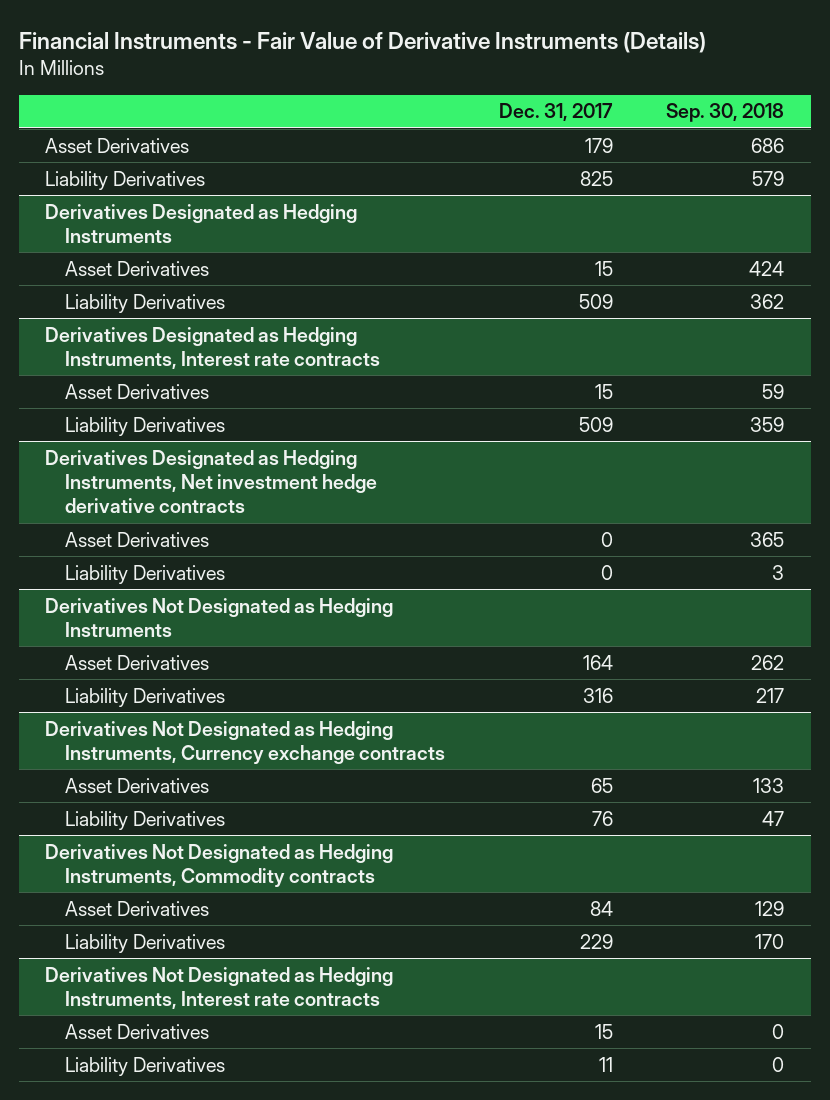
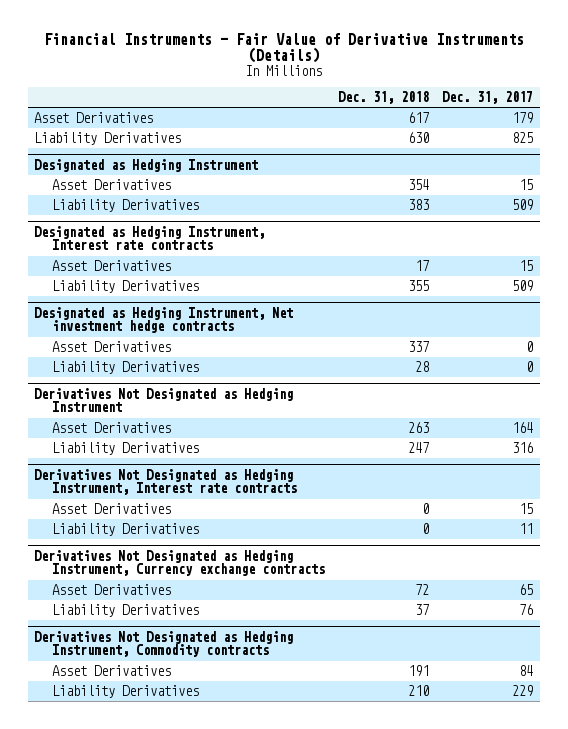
[666,103,785,123] Sep. 30, 2018 -> none
none -> [337,90,429,104] Dec. 31, 2018
[45,203,358,243] Derivatives Designated as Hedging Instruments -> [34,158,259,172] Designated as Hedging Instrument
[45,326,381,369] Derivatives Designated as Hedging Instruments, Interest rate contracts -> [34,225,266,251] Designated as Hedging Instrument, Interest rate contracts
[45,449,378,514] Derivatives Designated as Hedging Instruments, Net investment hedge derivative contracts -> [34,306,294,334] Designated as Hedging Instrument, Net investment hedge contracts
[45,597,394,637] Derivatives Not Designated as Hedging Instruments -> [34,387,294,413] Derivatives Not Designated as Hedging Instrument
none -> [34,468,297,496] Derivatives Not Designated as Hedging Instrument, Interest rate contracts
none -> [51,503,171,515] Asset Derivatives
none -> [51,523,199,537] Liability Derivatives
[45,720,446,764] Derivatives Not Designated as Hedging Instruments, Currency exchange contracts -> [34,549,325,577] Derivatives Not Designated as Hedging Instrument, Currency exchange contracts
[45,843,394,887] Derivatives Not Designated as Hedging Instruments, Commodity contracts -> [34,630,294,658] Derivatives Not Designated as Hedging Instrument, Commodity contracts
[45,966,394,1009] Derivatives Not Designated as Hedging Instruments, Interest rate contracts -> none
[65,1023,210,1039] Asset Derivatives -> none
[65,1056,226,1076] Liability Derivatives -> none

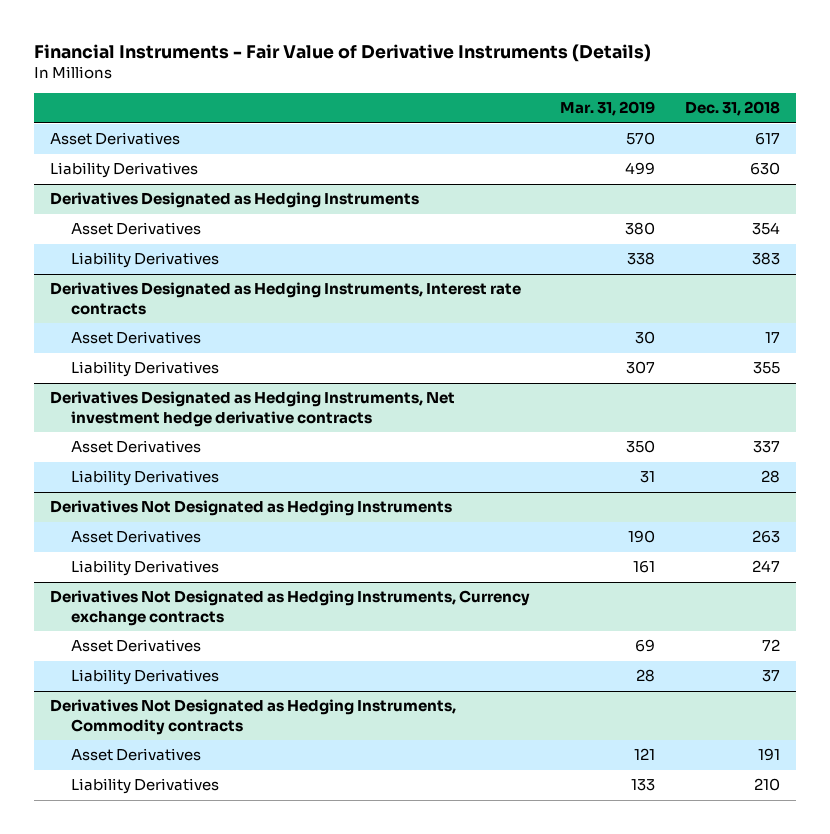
[442,90,534,104] Dec. 31, 2017 -> none
none -> [559,101,655,117] Mar. 31, 2019
[34,158,259,172] Designated as Hedging Instrument -> [49,192,419,209] Derivatives Designated as Hedging Instruments
[34,225,266,251] Designated as Hedging Instrument, Interest rate contracts -> [49,282,521,315] Derivatives Designated as Hedging Instruments, Interest rate contracts
[34,306,294,334] Designated as Hedging Instrument, Net investment hedge contracts -> [49,391,455,427] Derivatives Designated as Hedging Instruments, Net investment hedge derivative contracts
[34,387,294,413] Derivatives Not Designated as Hedging Instrument -> [49,500,452,517] Derivatives Not Designated as Hedging Instruments
[34,468,297,496] Derivatives Not Designated as Hedging Instrument, Interest rate contracts -> none
[51,503,171,515] Asset Derivatives -> none
[51,523,199,537] Liability Derivatives -> none
[34,549,325,577] Derivatives Not Designated as Hedging Instrument, Currency exchange contracts -> [49,590,530,626] Derivatives Not Designated as Hedging Instruments, Currency exchange contracts
[34,630,294,658] Derivatives Not Designated as Hedging Instrument, Commodity contracts -> [49,699,456,735] Derivatives Not Designated as Hedging Instruments, Commodity contracts

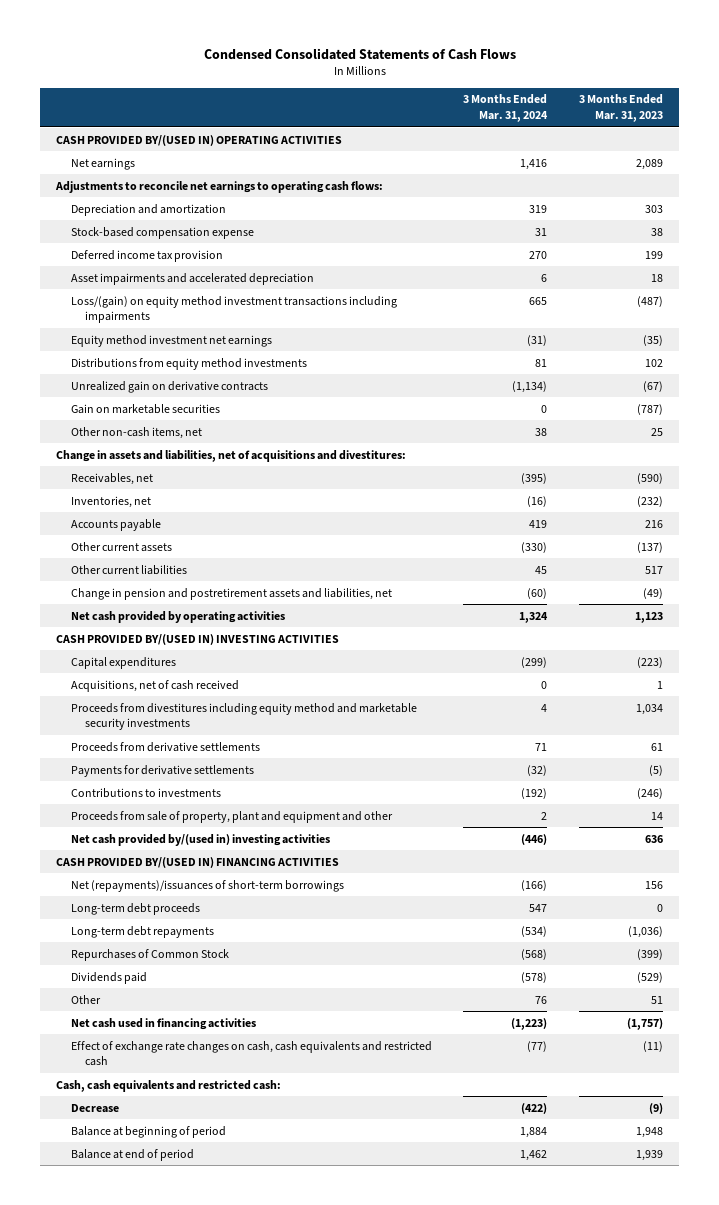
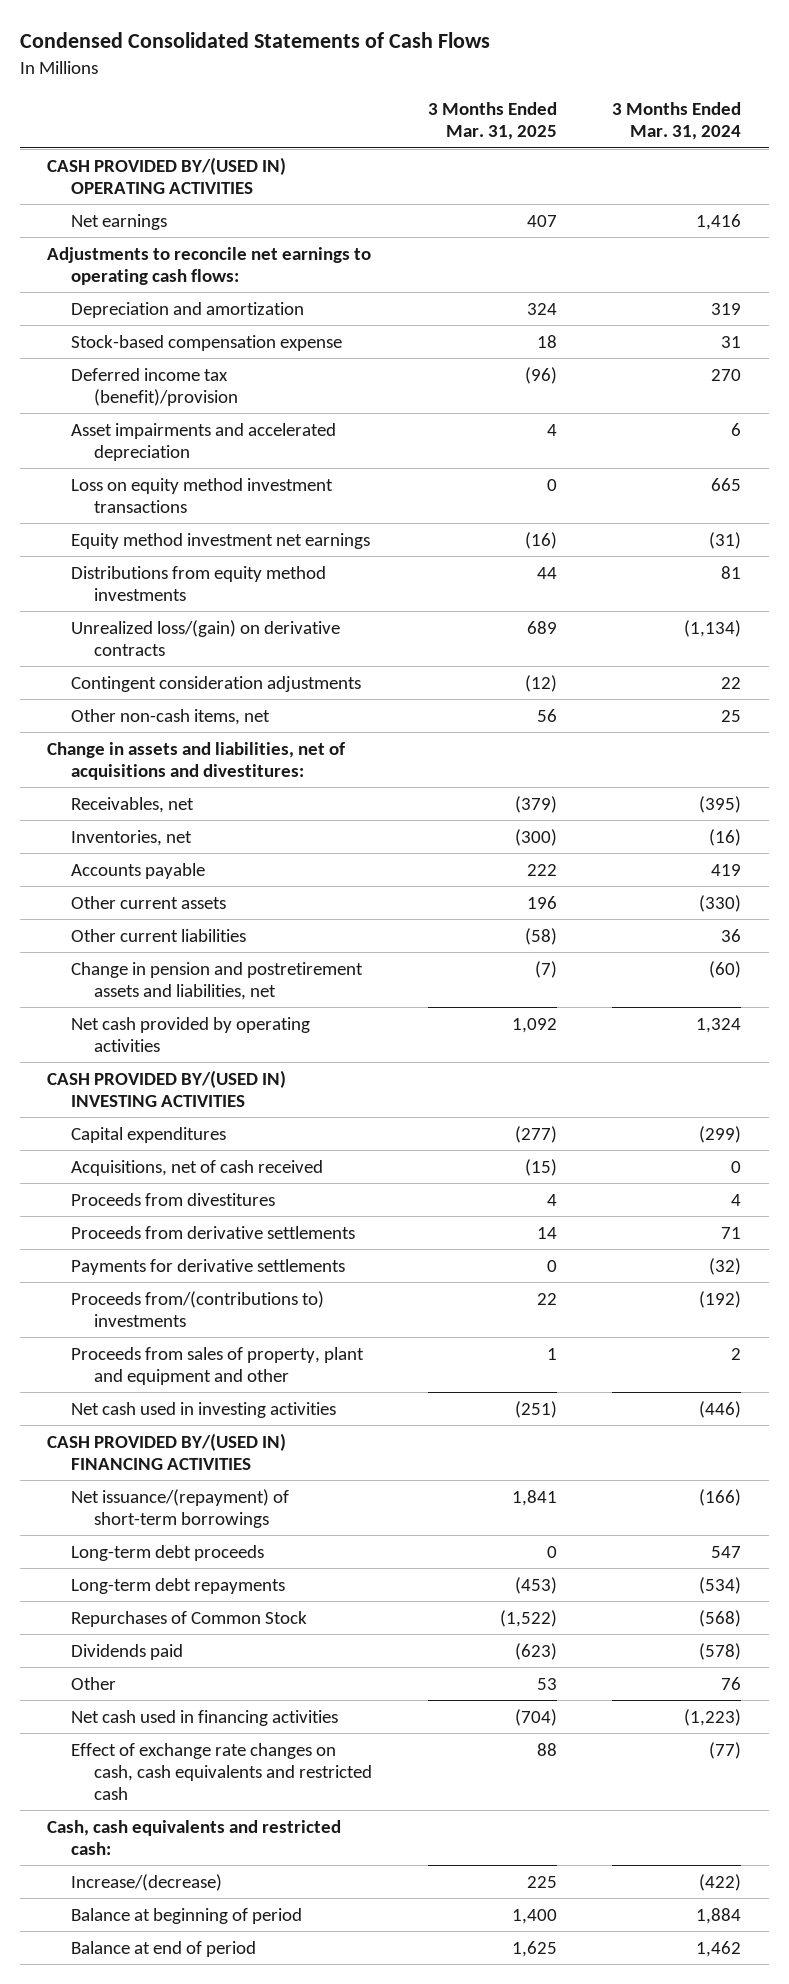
[579,94,664,123] 3 Months Ended Mar. 31, 2023 -> none
none -> [427,101,557,140] 3 Months Ended Mar. 31, 2025
[70,249,223,262] Deferred income tax provision -> [70,367,239,406] Deferred income tax (benefit)/provision
[70,295,397,324] Loss/(gain) on equity method investment transactions including impairments -> [70,477,333,513] Loss on equity method investment transactions
[70,403,220,414] Gain on marketable securities -> none
[70,380,268,393] Unrealized gain on derivative contracts -> [70,619,340,656] Unrealized loss/(gain) on derivative contracts
none -> [70,675,361,692] Contingent consideration adjustments
[535,427,548,436] 38 -> [721,709,742,722] 25
[535,565,548,574] 45 -> [721,928,742,942] 36
[70,702,417,731] Proceeds from divestitures including equity method and marketable security investments -> [70,1192,275,1206] Proceeds from divestitures
[70,787,221,798] Contributions to investments -> [70,1290,324,1327] Proceeds from/(contributions to) investments
[70,810,393,823] Proceeds from sale of property, plant and equipment and other -> [70,1346,364,1385] Proceeds from sales of property, plant and equipment and other
[70,833,330,846] Net cash provided by/(used in) investing activities -> [70,1401,336,1418] Net cash used in investing activities
[70,879,344,892] Net (repayments)/issuances of short-term borrowings -> [70,1488,289,1528] Net issuance/(repayment) of short-term borrowings
[70,1103,119,1113] Decrease -> [70,1873,222,1891] Increase/(decrease)

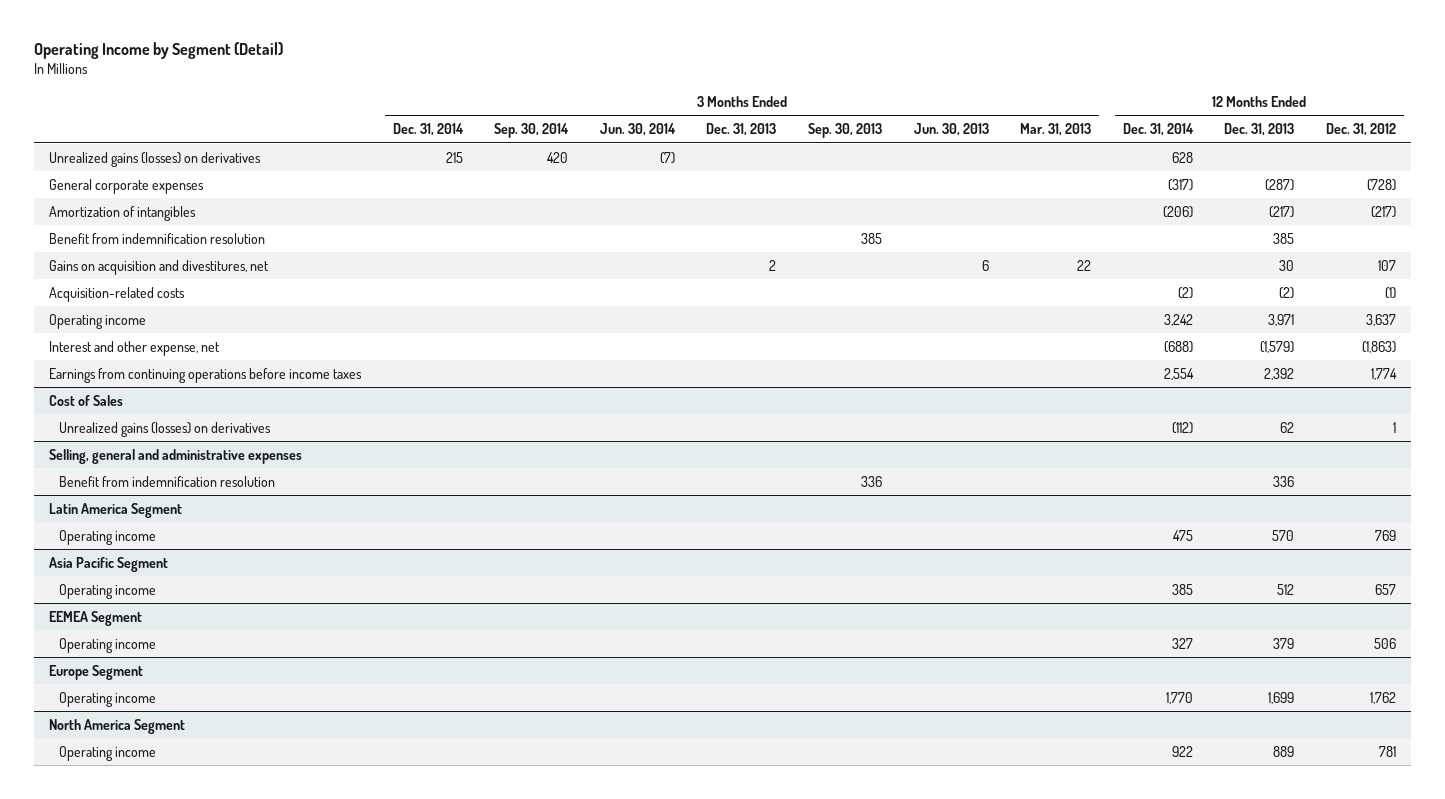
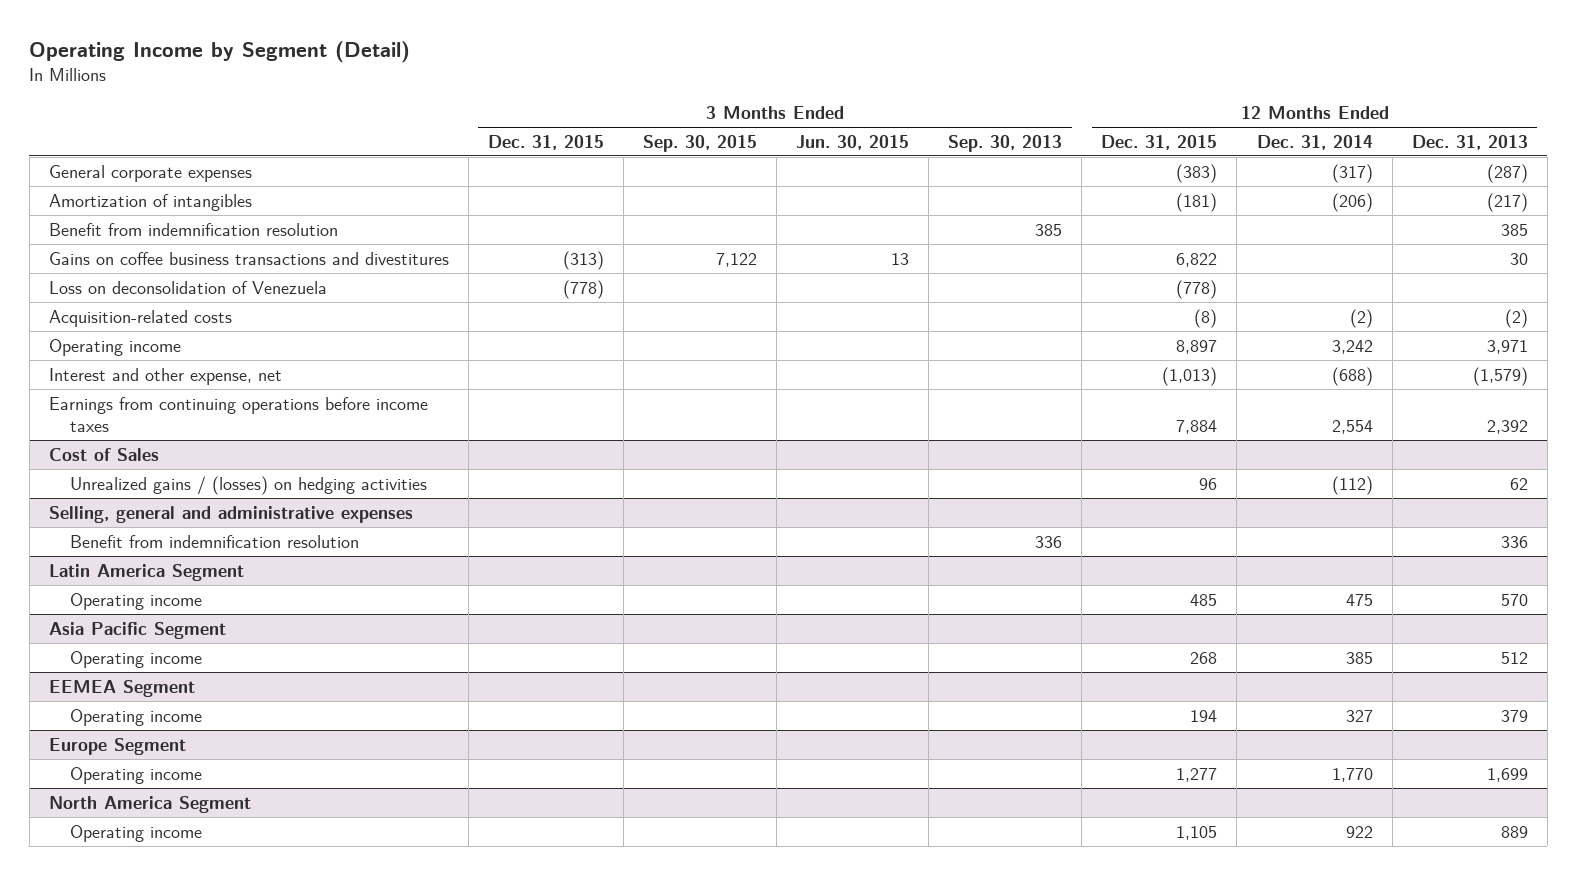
[392,123,464,137] Dec. 31, 2014 -> none
[494,123,570,139] Sep. 30, 2014 -> none
[599,123,676,137] Jun. 30, 2014 -> none
[706,123,777,137] Dec. 31, 2013 -> none
[913,123,989,137] Jun. 30, 2013 -> none
[1020,123,1092,137] Mar. 31, 2013 -> none
[1325,123,1396,137] Dec. 31, 2012 -> none
none -> [487,134,604,150] Dec. 31, 2015
none -> [643,134,758,152] Sep. 30, 2015
none -> [796,134,910,150] Jun. 30, 2015
none -> [1101,134,1218,150] Dec. 31, 2015
[49,151,262,167] Unrealized gains (losses) on derivatives -> none
[49,259,270,275] Gains on acquisition and divestitures, net -> none
none -> [48,251,449,265] Gains on coffee business transactions and divestitures
none -> [48,280,327,294] Loss on deconsolidation of Venezuela
[59,421,272,437] Unrealized gains (losses) on derivatives -> [70,475,428,495] Unrealized gains / (losses) on hedging activities

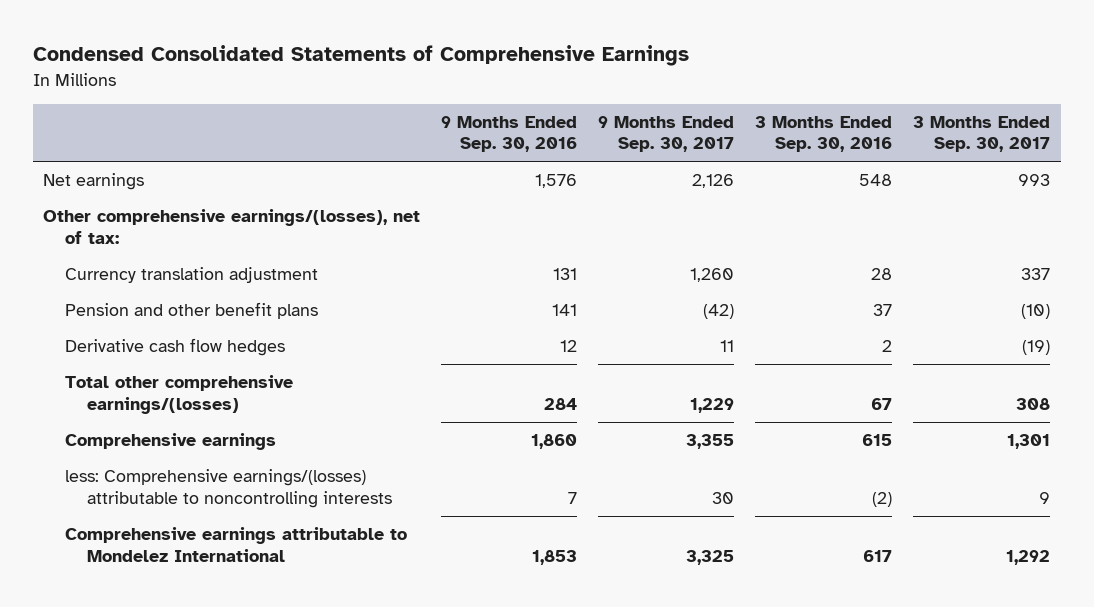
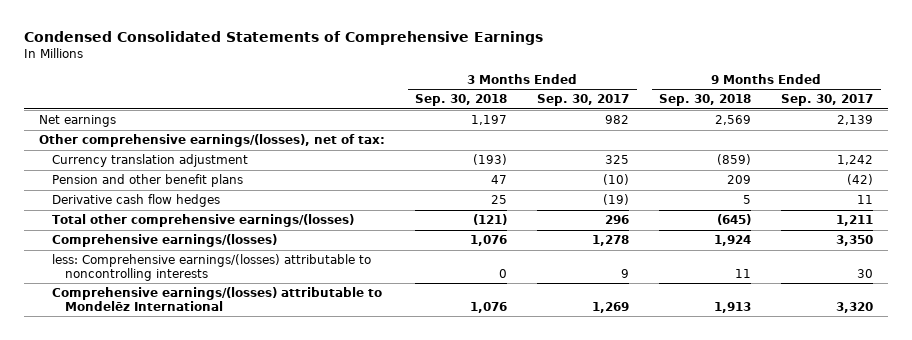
[441,115,578,153] 9 Months Ended Sep. 30, 2016 -> none
[755,115,893,153] 3 Months Ended Sep. 30, 2016 -> none
none -> [415,94,508,107] Sep. 30, 2018
none -> [659,94,752,107] Sep. 30, 2018
[692,174,735,189] 2,126 -> [837,115,874,126] 2,139
[1018,174,1051,187] 993 -> [605,115,630,125] 982
[690,268,735,283] 1,260 -> [837,155,874,166] 1,242
[1021,268,1051,281] 337 -> [605,155,630,165] 325
[690,397,735,413] 1,229 -> [836,215,874,227] 1,211
[1016,397,1051,410] 308 -> [605,215,630,225] 296
[65,433,277,451] Comprehensive earnings -> [52,234,278,248] Comprehensive earnings/(losses)
[686,434,735,450] 3,355 -> [836,235,874,247] 3,350
[1007,434,1051,450] 1,301 -> [592,235,630,247] 1,278
[65,527,408,562] Comprehensive earnings attributable to Mondelez International -> [52,287,383,311] Comprehensive earnings/(losses) attributable to Mondelēz International
[686,549,735,565] 3,325 -> [836,301,874,313] 3,320
[1006,549,1051,565] 1,292 -> [592,301,630,313] 1,269

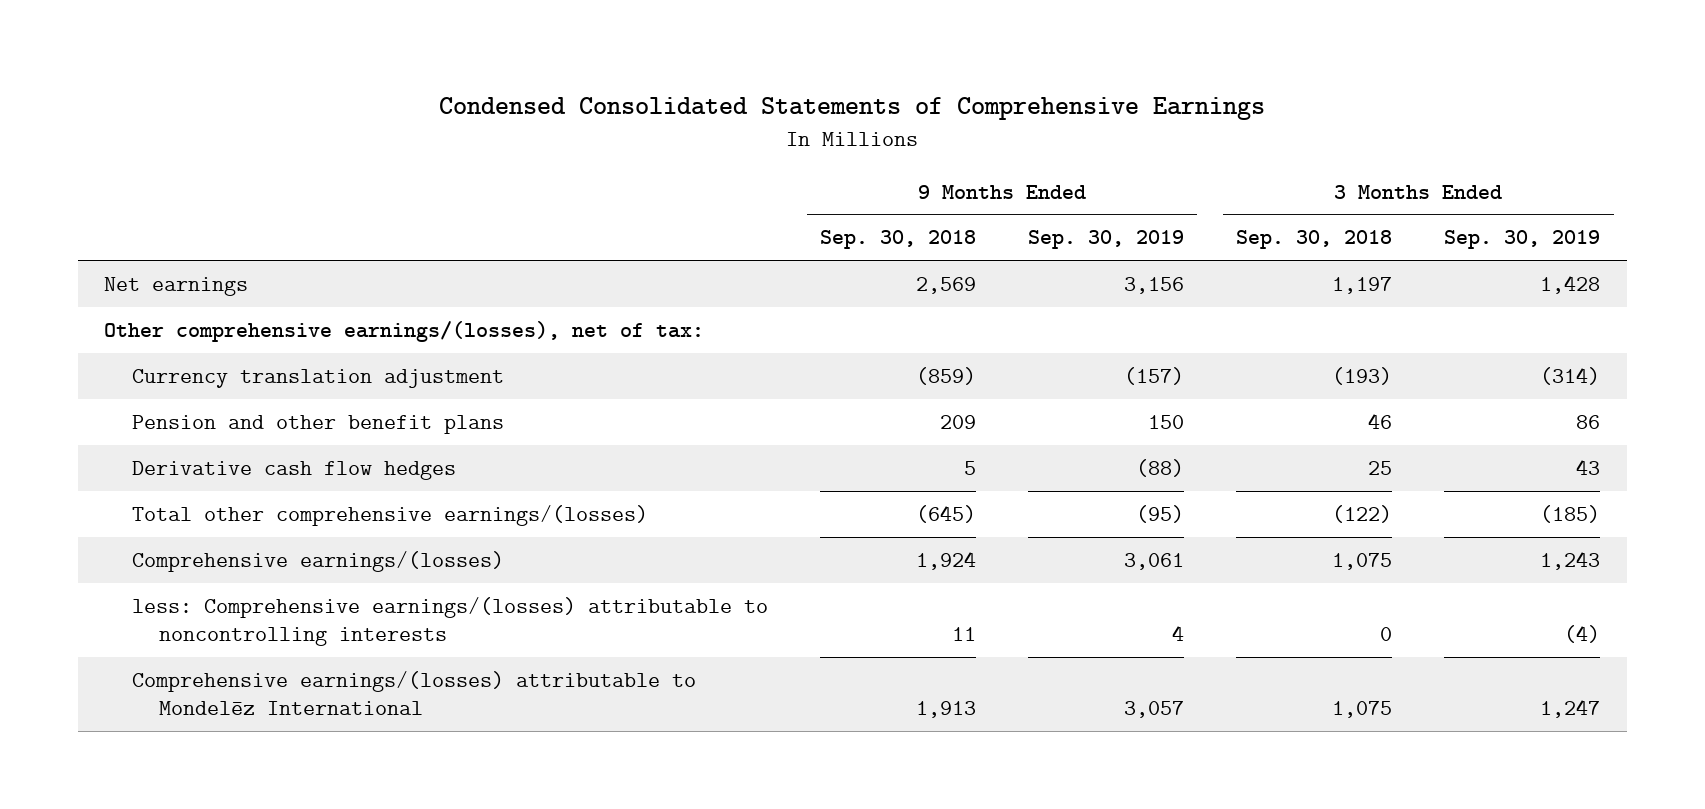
[537,94,630,107] Sep. 30, 2017 -> none
[781,94,874,107] Sep. 30, 2017 -> none
none -> [1028,230,1185,250] Sep. 30, 2019
none -> [1444,230,1601,250] Sep. 30, 2019
[491,175,508,185] 47 -> [1368,412,1393,429] 46
[473,214,508,226] (121) -> [1332,504,1393,523] (122)
[470,235,508,247] 1,076 -> [1332,552,1393,570] 1,075
[470,301,508,313] 1,076 -> [1332,701,1393,719] 1,075

